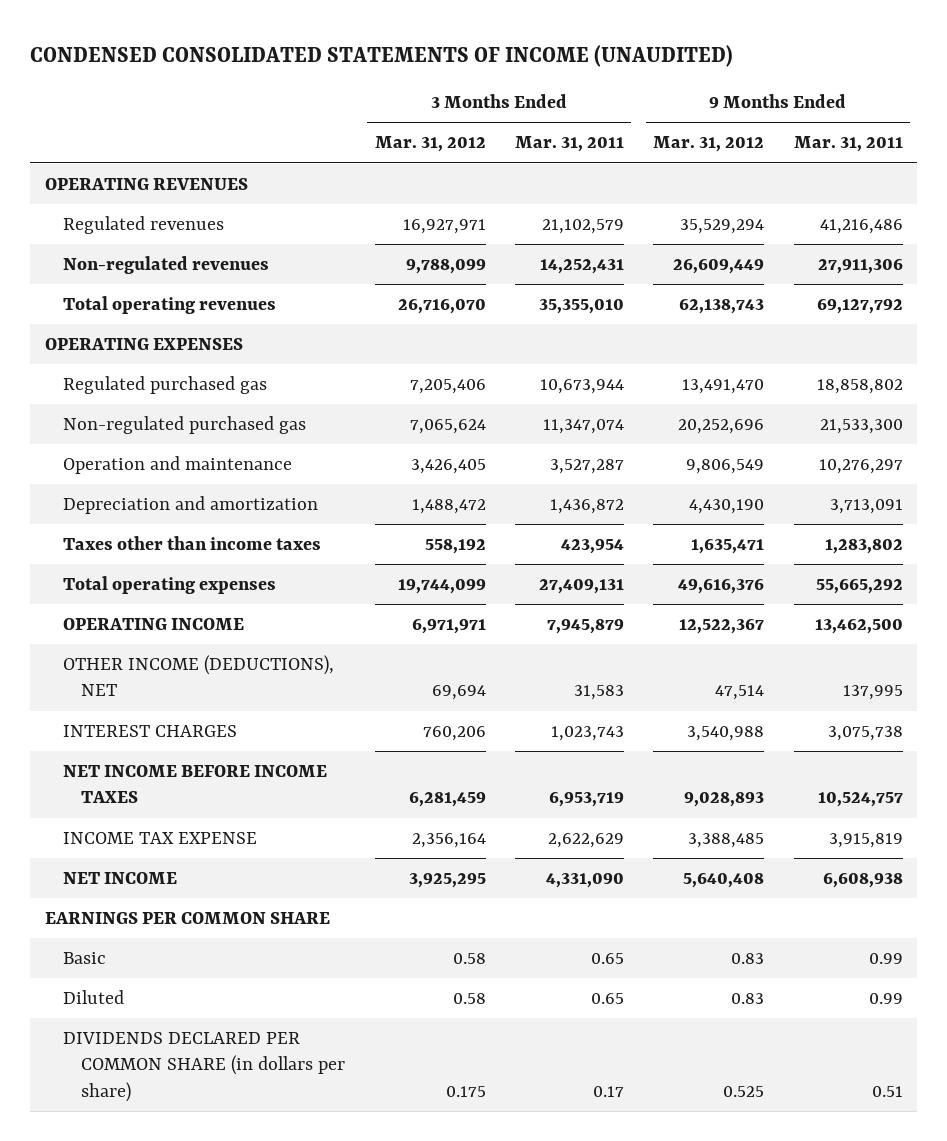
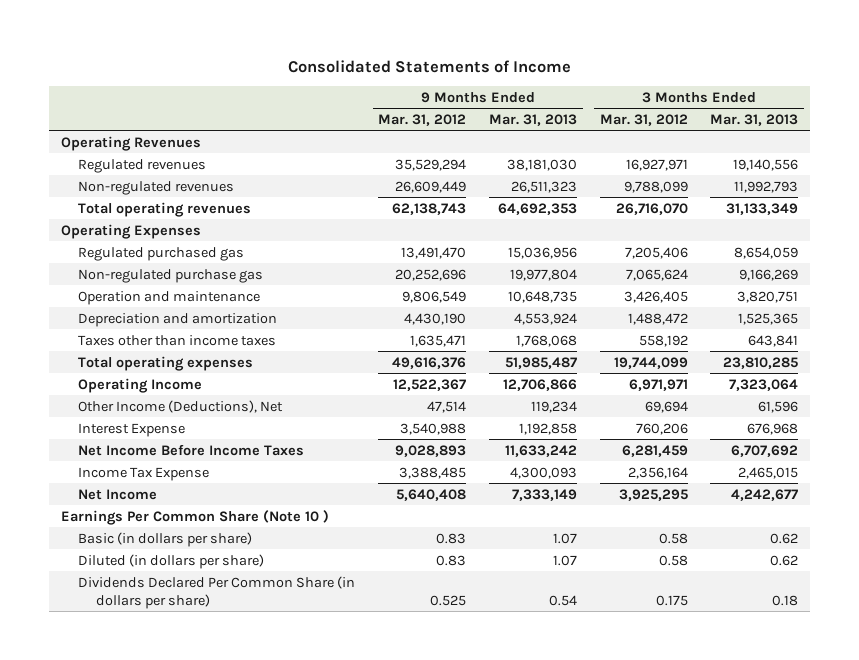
[30,44,734,67] CONDENSED CONSOLIDATED STATEMENTS OF INCOME (UNAUDITED) -> [287,59,571,73] Consolidated Statements of Income
[514,136,624,153] Mar. 31, 2011 -> none
[793,136,903,153] Mar. 31, 2011 -> none
none -> [488,113,577,126] Mar. 31, 2013
none -> [710,113,799,126] Mar. 31, 2013
[44,177,248,190] OPERATING REVENUES -> [60,135,201,151] Operating Revenues
[44,337,243,350] OPERATING EXPENSES -> [60,223,201,239] Operating Expenses
[63,415,307,434] Non-regulated purchased gas -> [78,268,264,283] Non-regulated purchase gas
[63,617,245,630] OPERATING INCOME -> [78,377,203,393] Operating Income
[63,654,335,697] OTHER INCOME (DEDUCTIONS), NET -> [78,399,284,413] Other Income (Deductions), Net
[63,724,238,737] INTEREST CHARGES -> [78,422,186,437] Interest Expense
[63,764,328,804] NET INCOME BEFORE INCOME TAXES -> [78,443,305,456] Net Income Before Income Taxes
[63,831,258,844] INCOME TAX EXPENSE -> [78,466,210,481] Income Tax Expense
[63,871,178,884] NET INCOME -> [78,488,158,500] Net Income
[44,911,330,924] EARNINGS PER COMMON SHARE -> [60,509,329,525] Earnings Per Common Share (Note 10 )
[63,951,107,964] Basic -> [78,531,253,547] Basic (in dollars per share)
[63,989,125,1004] Diluted -> [78,553,265,569] Diluted (in dollars per share)
[63,1031,346,1102] DIVIDENDS DECLARED PER COMMON SHARE (in dollars per share) -> [78,575,356,609] Dividends Declared Per Common Share (in dollars per share)

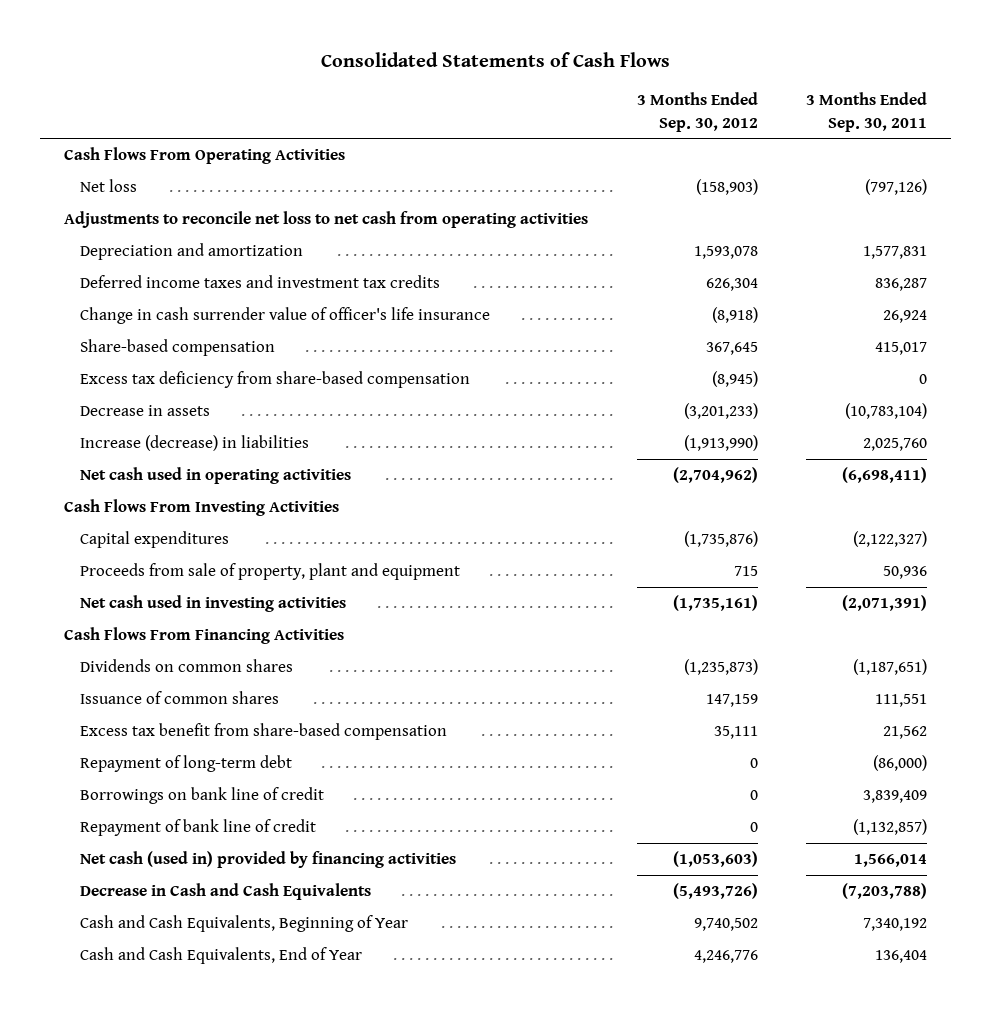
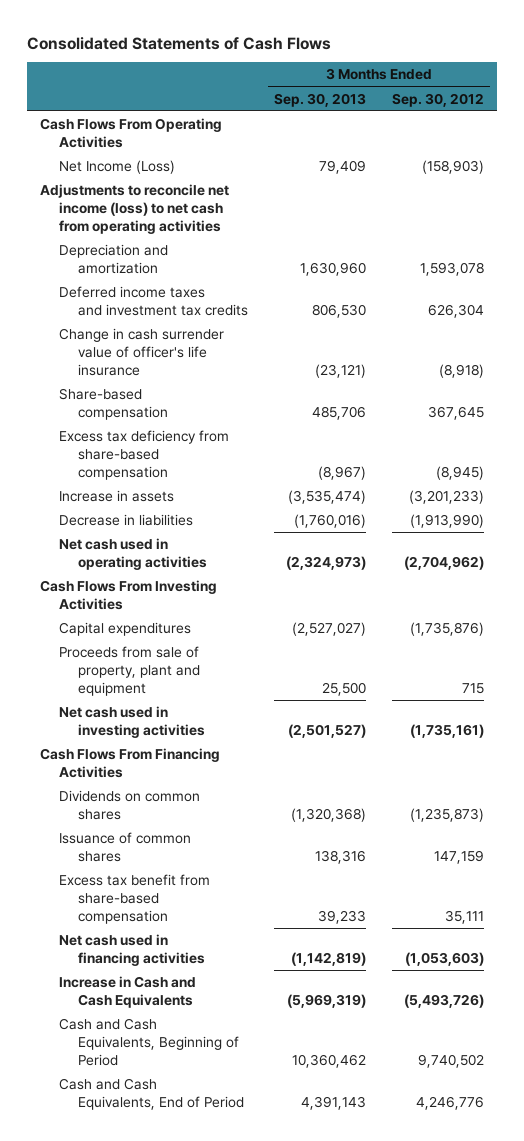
[805,92,927,132] 3 Months Ended Sep. 30, 2011 -> none
none -> [274,92,367,107] Sep. 30, 2013
[79,179,137,193] Net loss -> [59,159,176,174] Net Income (Loss)
[64,211,589,229] Adjustments to reconcile net loss to net cash from operating activities -> [40,183,230,234] Adjustments to reconcile net income (loss) to net cash from operating activities
[79,405,210,417] Decrease in assets -> [59,489,175,502] Increase in assets
[79,435,309,452] Increase (decrease) in liabilities -> [59,513,194,526] Decrease in liabilities
[79,755,292,773] Repayment of long-term debt -> none
[79,787,324,805] Borrowings on bank line of credit -> none
[79,819,316,837] Repayment of bank line of credit -> none
[79,851,456,869] Net cash (used in) provided by financing activities -> [59,933,206,966] Net cash used in financing activities
[79,883,371,901] Decrease in Cash and Cash Equivalents -> [59,975,197,1008] Increase in Cash and Cash Equivalents
[79,915,408,933] Cash and Cash Equivalents, Beginning of Year -> [59,1017,240,1066] Cash and Cash Equivalents, Beginning of Period
[79,947,362,965] Cash and Cash Equivalents, End of Year -> [59,1077,245,1110] Cash and Cash Equivalents, End of Period

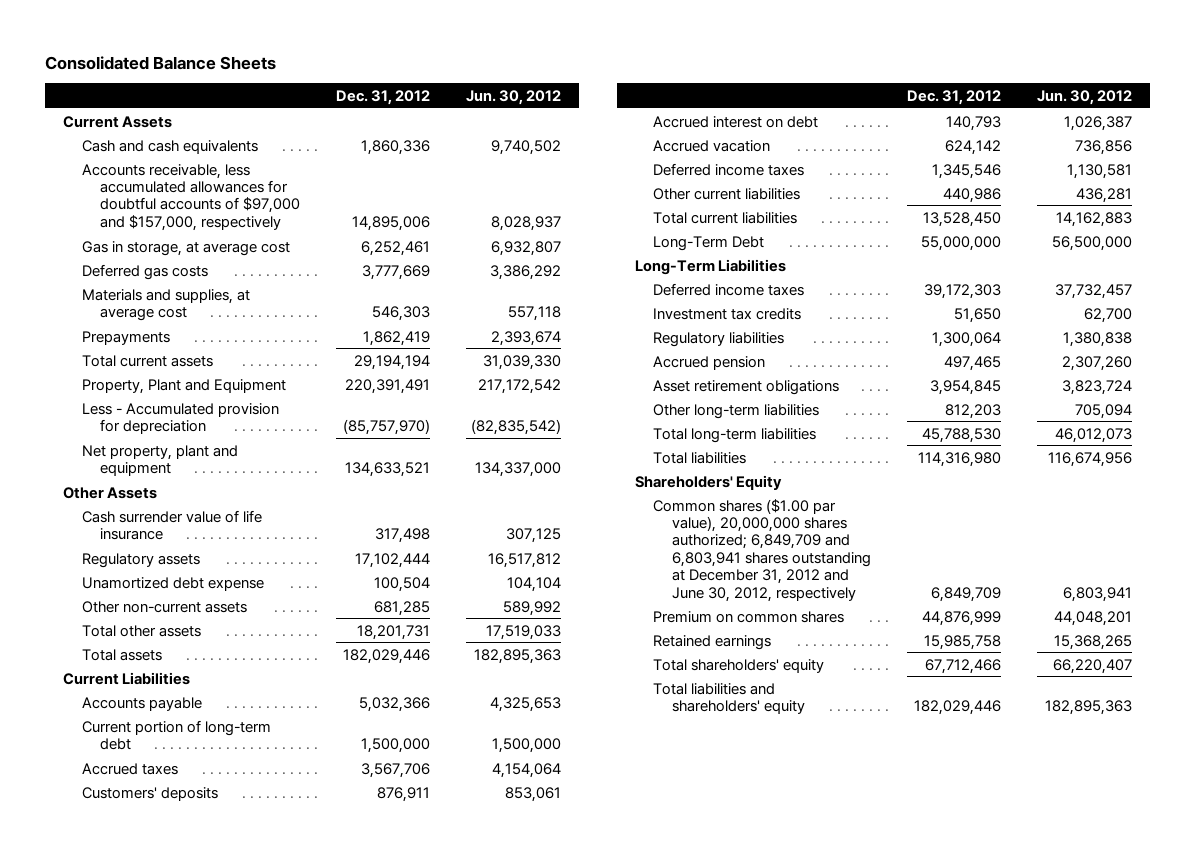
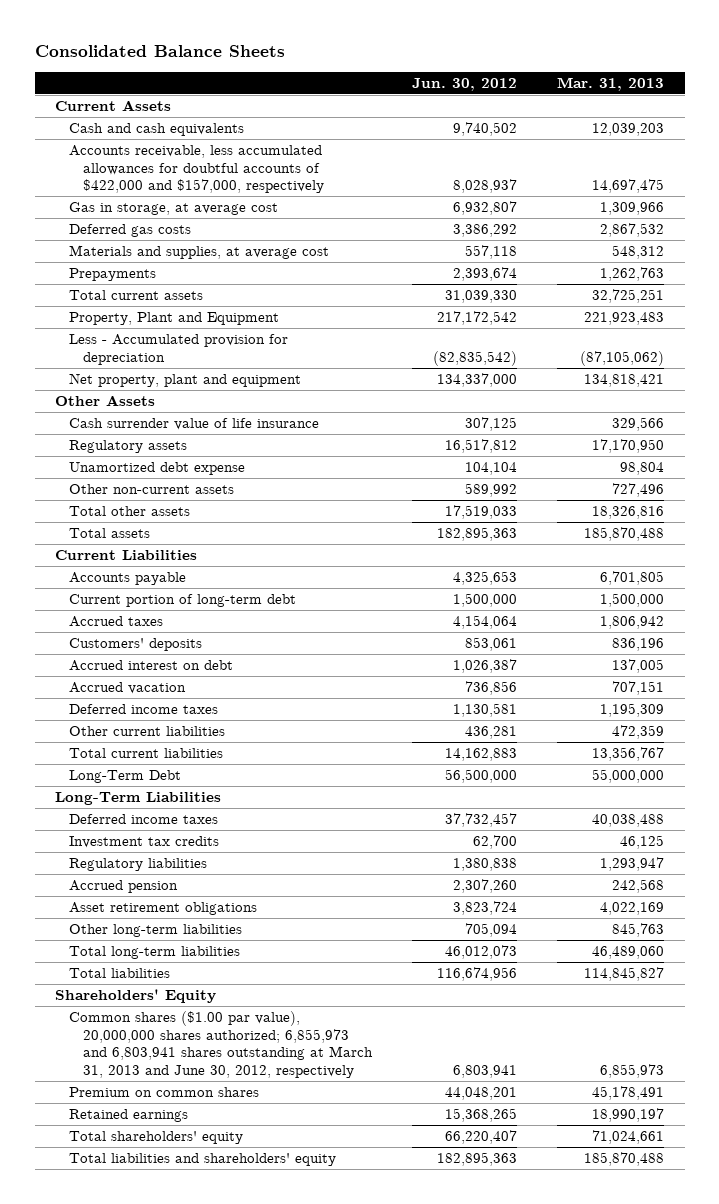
[336,89,431,105] Dec. 31, 2012 -> none
none -> [557,76,665,91] Mar. 31, 2013
[81,163,301,231] Accounts receivable, less accumulated allowances for doubtful accounts of $97,000 and $157,000, respectively -> [68,145,324,194] Accounts receivable, less accumulated allowances for doubtful accounts of $422,000 and $157,000, respectively
[653,498,871,602] Common shares ($1.00 par value), 20,000,000 shares authorized; 6,849,709 and 6,803,941 shares outstanding at December 31, 2012 and June 30, 2012, respectively -> [68,1011,373,1078] Common shares ($1.00 par value), 20,000,000 shares authorized; 6,855,973 and 6,803,941 shares outstanding at March 31, 2013 and June 30, 2012, respectively

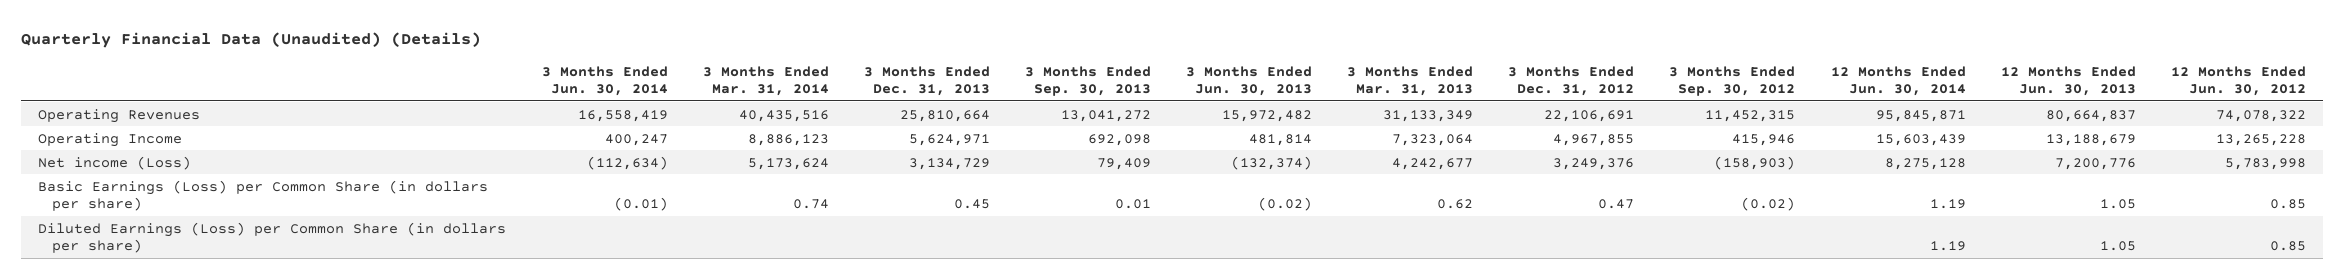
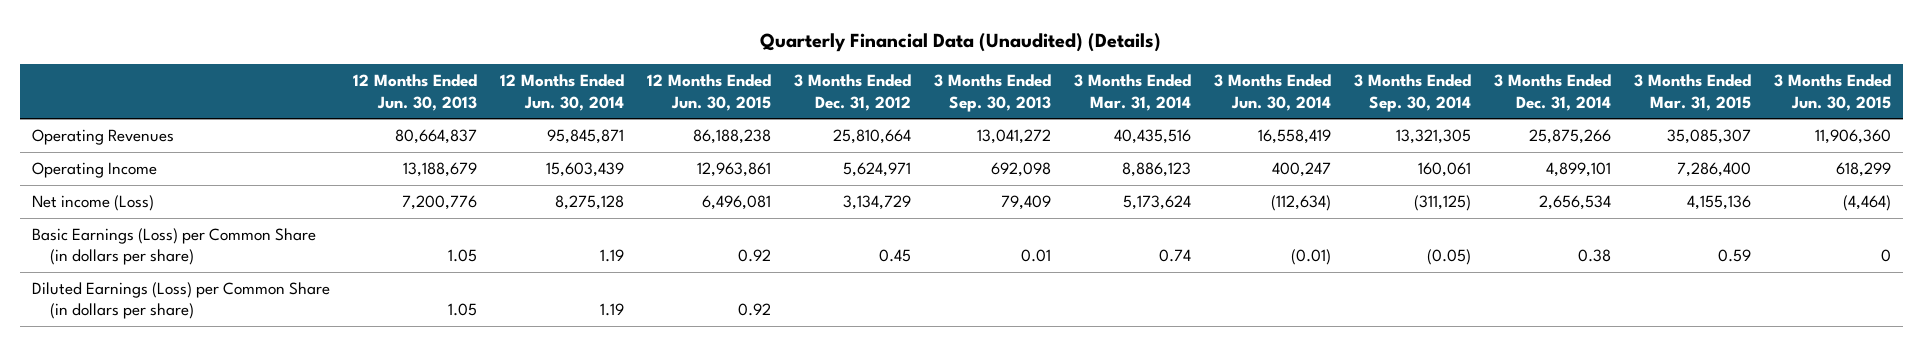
[863,65,990,97] 3 Months Ended Dec. 31, 2013 -> none
[1186,65,1313,97] 3 Months Ended Jun. 30, 2013 -> none
[1347,65,1474,97] 3 Months Ended Mar. 31, 2013 -> none
[1669,65,1796,97] 3 Months Ended Sep. 30, 2012 -> none
[2170,65,2306,97] 12 Months Ended Jun. 30, 2012 -> none
none -> [646,74,771,111] 12 Months Ended Jun. 30, 2015
none -> [1354,74,1472,112] 3 Months Ended Sep. 30, 2014
none -> [1494,74,1612,111] 3 Months Ended Dec. 31, 2014
none -> [1634,74,1752,111] 3 Months Ended Mar. 31, 2015
none -> [1774,74,1892,111] 3 Months Ended Jun. 30, 2015
[1544,109,1635,122] 22,106,691 -> [832,129,911,145] 25,810,664
[1553,133,1635,146] 4,967,855 -> [842,162,911,178] 5,624,971
[1553,157,1635,170] 3,249,376 -> [842,195,911,211] 3,134,729
[1598,199,1635,210] 0.47 -> [878,249,911,263] 0.45

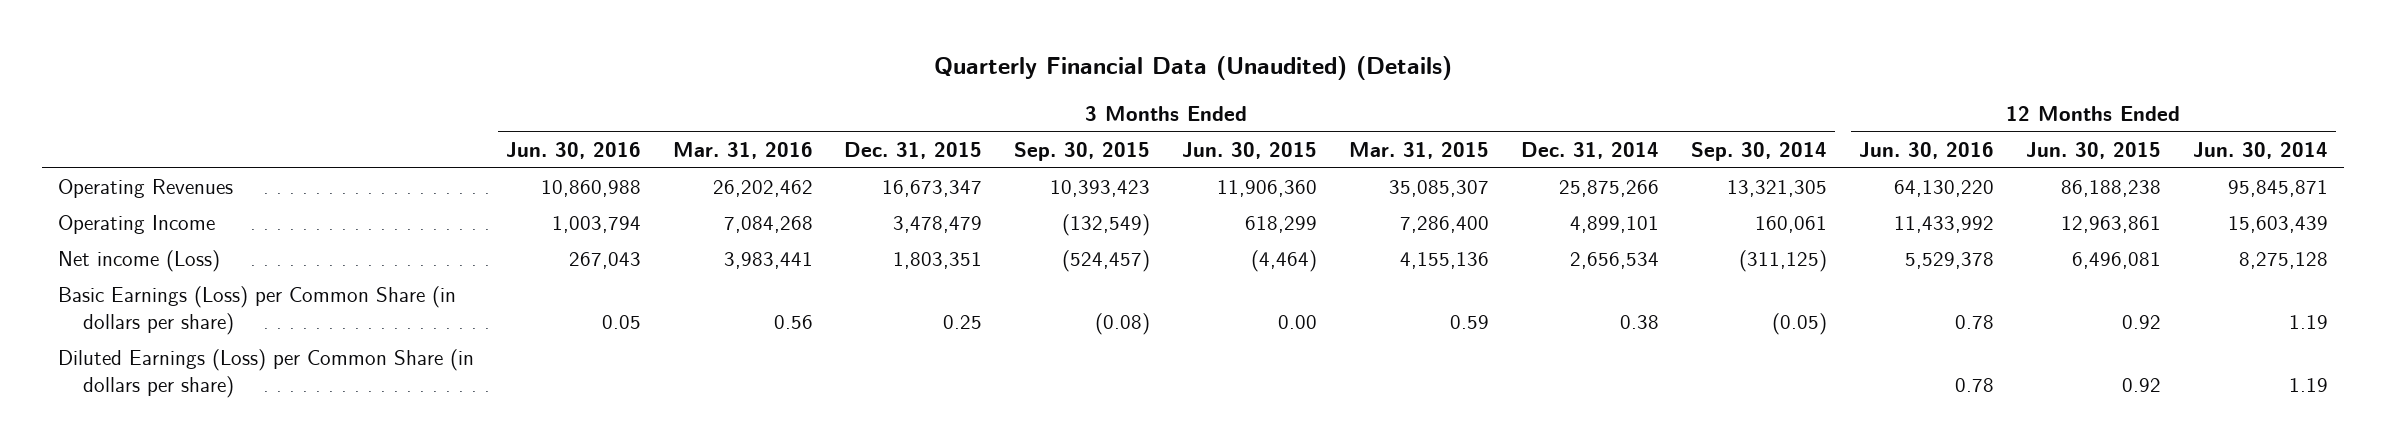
[352,74,477,111] 12 Months Ended Jun. 30, 2013 -> none
[793,74,911,111] 3 Months Ended Dec. 31, 2012 -> none
[933,74,1051,112] 3 Months Ended Sep. 30, 2013 -> none
[1074,74,1192,111] 3 Months Ended Mar. 31, 2014 -> none
[1214,74,1332,111] 3 Months Ended Jun. 30, 2014 -> none
none -> [505,141,641,159] Jun. 30, 2016
none -> [672,141,813,159] Mar. 31, 2016
none -> [844,141,983,159] Dec. 31, 2015
none -> [1014,141,1151,161] Sep. 30, 2015
none -> [1858,141,1994,159] Jun. 30, 2016
[1881,249,1892,263] 0 -> [1278,314,1318,329] 0.00

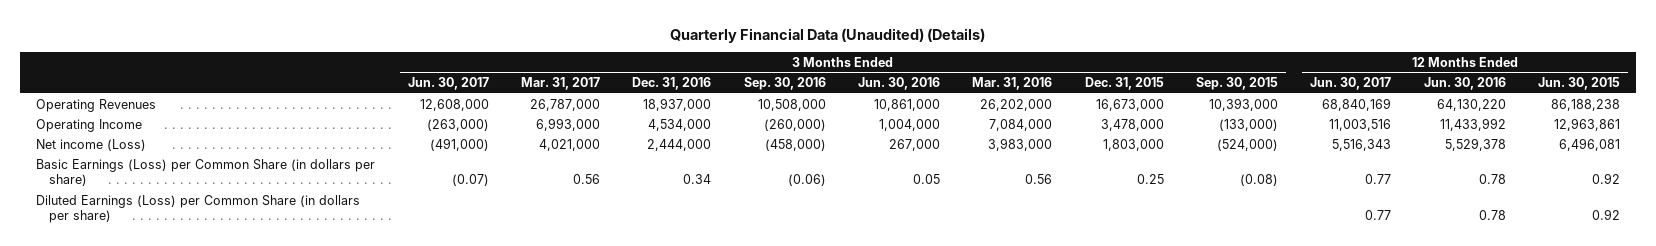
[1182,141,1318,159] Jun. 30, 2015 -> none
[1349,141,1490,159] Mar. 31, 2015 -> none
[1521,141,1660,159] Dec. 31, 2014 -> none
[1690,141,1827,161] Sep. 30, 2014 -> none
[2192,141,2328,159] Jun. 30, 2014 -> none
none -> [407,77,489,91] Jun. 30, 2017
none -> [521,77,601,91] Mar. 31, 2017
none -> [632,77,712,91] Dec. 31, 2016
none -> [743,77,826,91] Sep. 30, 2016
none -> [1310,77,1392,91] Jun. 30, 2017
[540,180,641,198] 10,860,988 -> [873,98,940,111] 10,861,000
[712,180,813,198] 26,202,462 -> [980,98,1053,111] 26,202,000
[882,180,983,198] 16,673,347 -> [1095,98,1164,111] 16,673,000
[1050,180,1151,198] 10,393,423 -> [1208,97,1278,111] 10,393,000
[551,216,641,234] 1,003,794 -> [878,118,940,131] 1,004,000
[723,216,813,234] 7,084,268 -> [989,118,1053,131] 7,084,000
[893,216,983,234] 3,478,479 -> [1100,118,1164,131] 3,478,000
[1062,214,1151,237] (132,549) -> [1218,118,1278,131] (133,000)
[568,252,641,270] 267,043 -> [888,138,940,151] 267,000
[723,252,813,270] 3,983,441 -> [988,137,1053,151] 3,983,000
[893,252,983,270] 1,803,351 -> [1102,138,1164,151] 1,803,000
[1062,250,1151,273] (524,457) -> [1216,138,1278,151] (524,000)

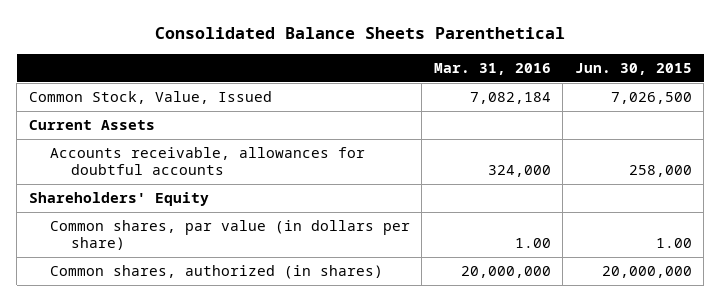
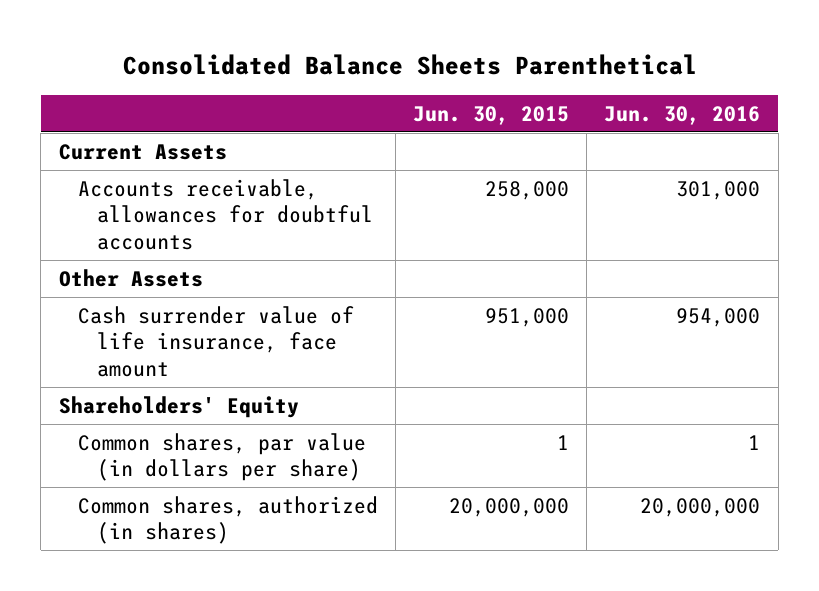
[433,62,551,75] Mar. 31, 2016 -> none
none -> [604,105,761,125] Jun. 30, 2016
[28,91,272,105] Common Stock, Value, Issued -> none
none -> [58,268,203,287] Other Assets
none -> [77,305,354,377] Cash surrender value of life insurance, face amount
[655,238,692,249] 1.00 -> [557,434,570,450] 1

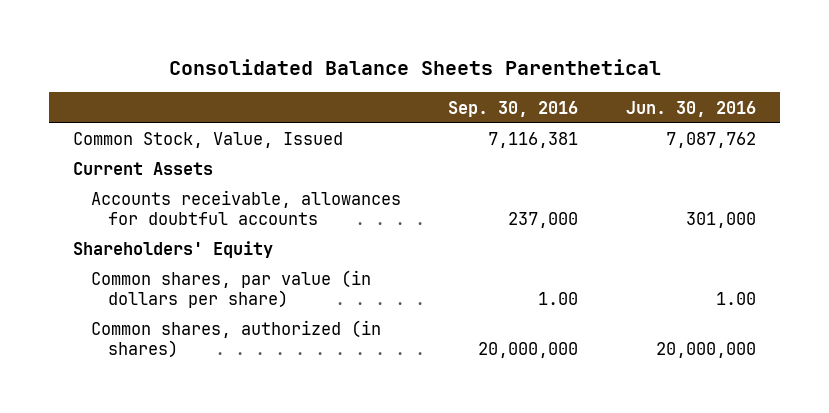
[413,105,570,125] Jun. 30, 2015 -> none
none -> [448,100,579,117] Sep. 30, 2016
none -> [72,132,343,149] Common Stock, Value, Issued
[58,268,203,287] Other Assets -> none
[77,305,354,377] Cash surrender value of life insurance, face amount -> none
[748,434,761,450] 1 -> [716,292,757,306] 1.00

